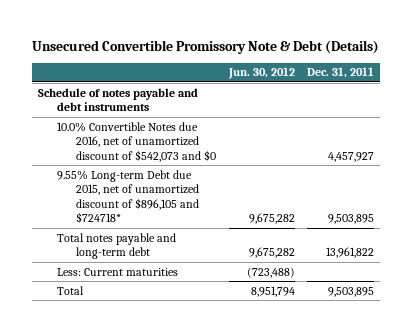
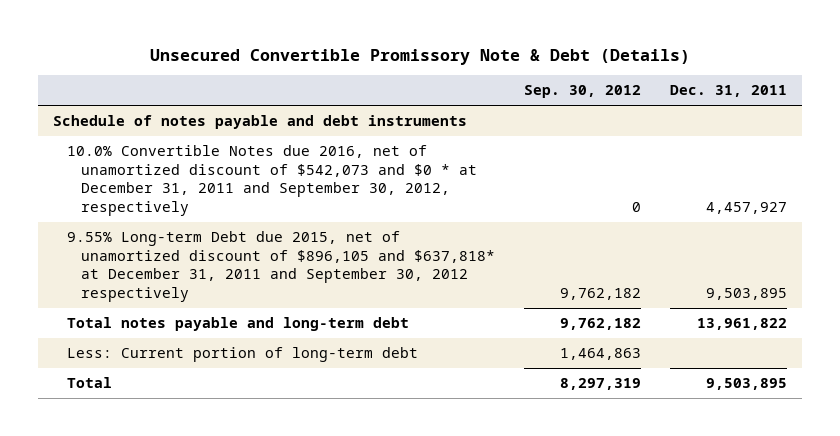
[227,67,295,80] Jun. 30, 2012 -> none
none -> [524,85,642,99] Sep. 30, 2012
[57,121,217,162] 10.0% Convertible Notes due 2016, net of unamortized discount of $542,073 and $0 -> [66,145,477,216] 10.0% Convertible Notes due 2016, net of unamortized discount of $542,073 and $0 * at December 31, 2011 and September 30, 2012, respectively
[57,169,200,224] 9.55% Long-term Debt due 2015, net of unamortized discount of $896,105 and $724718* -> [66,231,495,302] 9.55% Long-term Debt due 2015, net of unamortized discount of $896,105 and $637,818* at December 31, 2011 and September 30, 2012 respectively
[57,267,179,276] Less: Current maturities -> [66,347,418,363] Less: Current portion of long-term debt

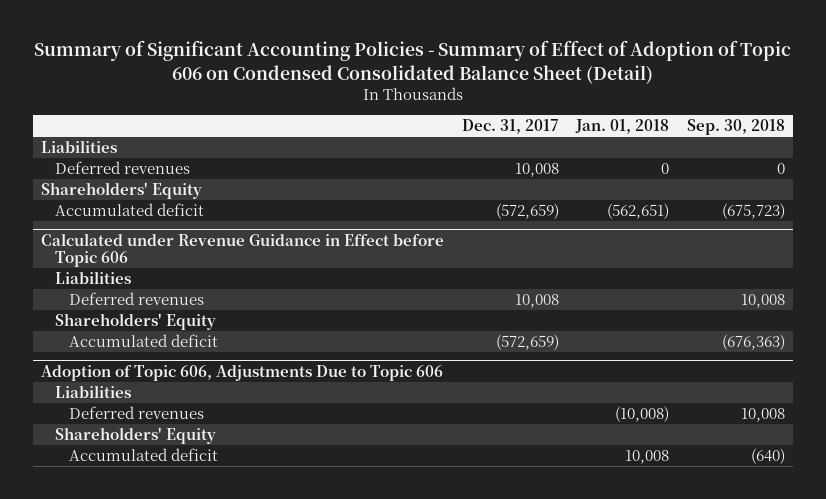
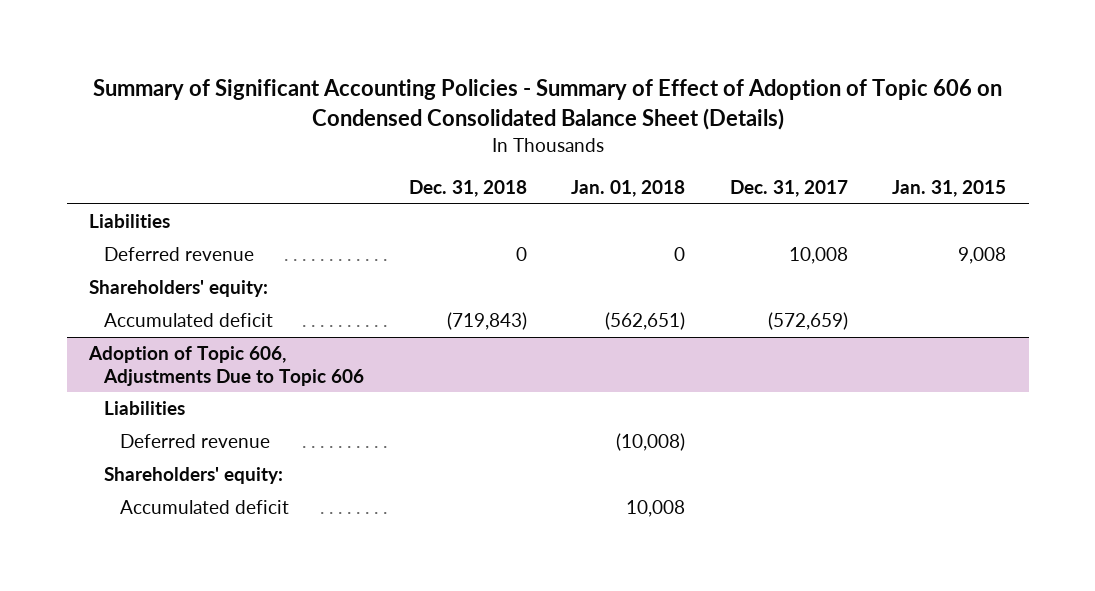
[34,40,792,84] Summary of Significant Accounting Policies - Summary of Effect of Adoption of Topic 606 on Condensed Consolidated Balance Sheet (Detail) -> [92,79,1002,131] Summary of Significant Accounting Policies - Summary of Effect of Adoption of Topic 606 on Condensed Consolidated Balance Sheet (Details)
[686,119,785,136] Sep. 30, 2018 -> none
none -> [408,180,527,198] Dec. 31, 2018
none -> [892,180,1007,198] Jan. 31, 2015
[55,161,191,175] Deferred revenues -> [104,247,255,262] Deferred revenue
[41,182,203,200] Shareholders' Equity -> [88,280,268,298] Shareholders' equity:
[41,232,445,268] Calculated under Revenue Guidance in Effect before Topic 606 -> none
[55,271,132,285] Liabilities -> none
[69,292,205,306] Deferred revenues -> none
[55,313,217,331] Shareholders' Equity -> none
[69,334,219,348] Accumulated deficit -> none
[69,406,205,420] Deferred revenues -> [119,434,270,449] Deferred revenue
[55,427,217,445] Shareholders' Equity -> [104,467,284,485] Shareholders' equity:

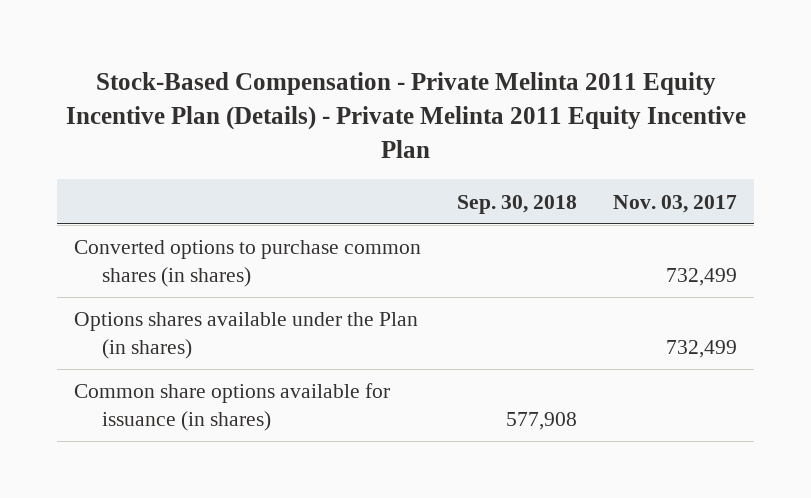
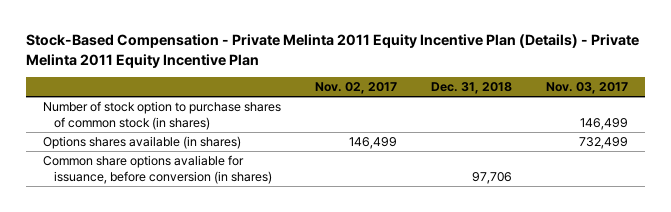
[457,194,578,214] Sep. 30, 2018 -> none
none -> [315,82,398,95] Nov. 02, 2017
none -> [431,82,513,95] Dec. 31, 2018
[74,240,422,288] Converted options to purchase common shares (in shares) -> [43,101,282,131] Number of stock option to purchase shares of common stock (in shares)
[665,268,737,287] 732,499 -> [580,118,629,131] 146,499
[74,312,419,360] Options shares available under the Plan (in shares) -> [43,136,242,150] Options shares available (in shares)
[74,383,391,432] Common share options available for issuance (in shares) -> [43,155,273,185] Common share options avaliable for issuance, before conversion (in shares)

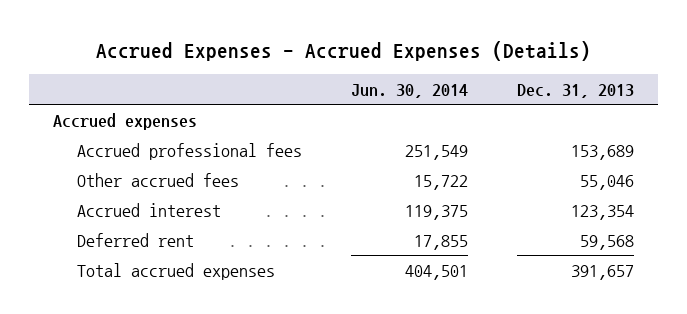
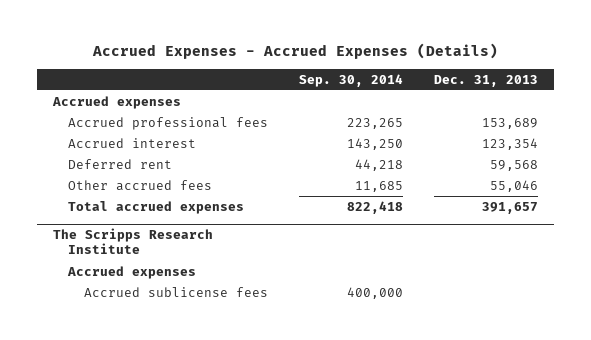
[351,84,469,99] Jun. 30, 2014 -> none
none -> [299,73,404,87] Sep. 30, 2014
[77,172,240,187] Other accrued fees -> [68,179,213,191] Other accrued fees
none -> [52,228,213,255] The Scripps Research Institute
none -> [67,265,197,279] Accrued expenses
none -> [83,286,268,297] Accrued sublicense fees

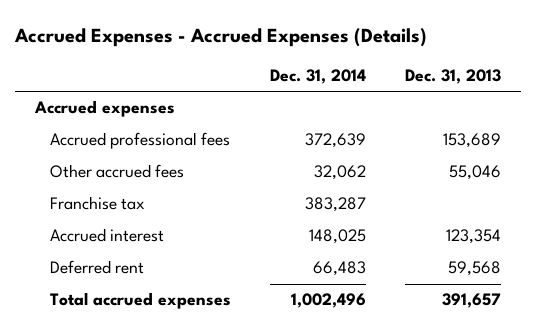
[299,73,404,87] Sep. 30, 2014 -> none
none -> [269,68,366,84] Dec. 31, 2014
[68,179,213,191] Other accrued fees -> [49,164,184,179] Other accrued fees
none -> [49,196,145,211] Franchise tax
[52,228,213,255] The Scripps Research Institute -> none
[67,265,197,279] Accrued expenses -> none
[83,286,268,297] Accrued sublicense fees -> none

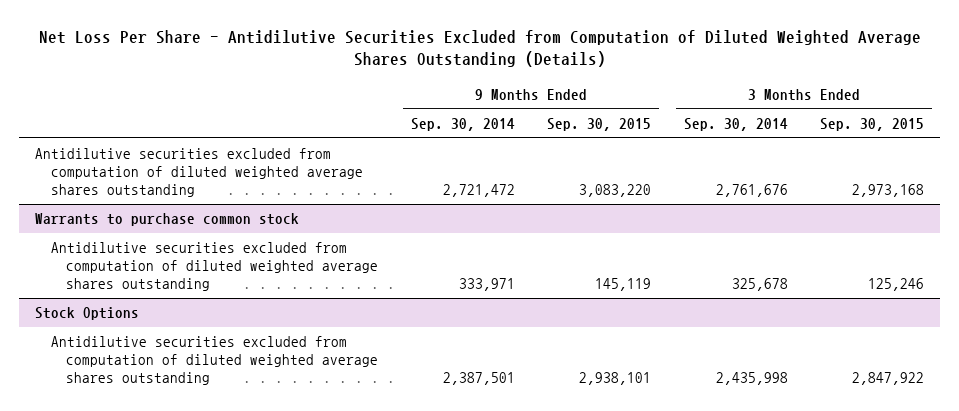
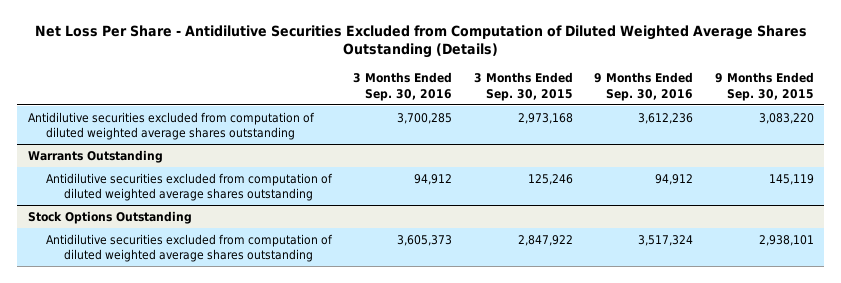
[410,117,515,131] Sep. 30, 2014 -> none
[683,117,788,131] Sep. 30, 2014 -> none
none -> [353,72,453,101] 3 Months Ended Sep. 30, 2016
none -> [594,72,694,101] 9 Months Ended Sep. 30, 2016
[34,213,299,227] Warrants to purchase common stock -> [27,150,163,164] Warrants Outstanding
[34,307,139,321] Stock Options -> [27,211,192,225] Stock Options Outstanding

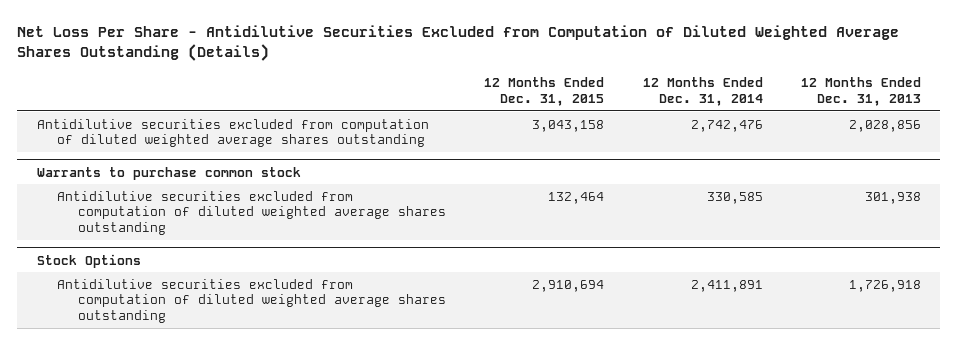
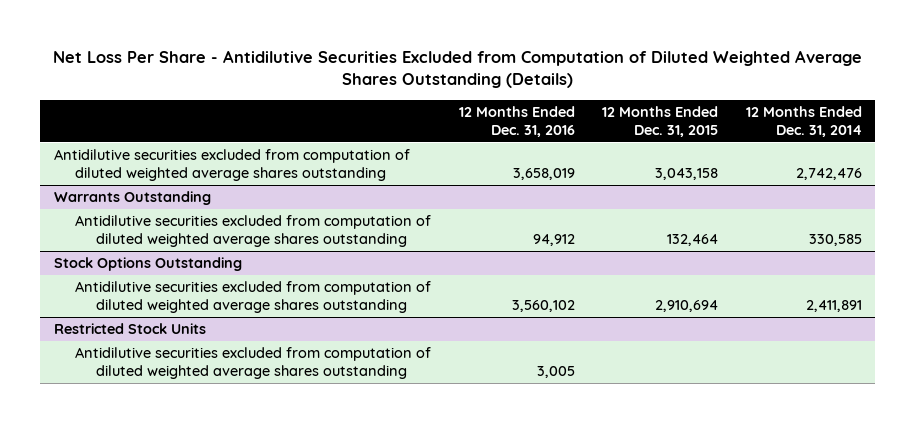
[800,77,921,106] 12 Months Ended Dec. 31, 2013 -> none
none -> [458,105,575,138] 12 Months Ended Dec. 31, 2016
[36,166,301,180] Warrants to purchase common stock -> [53,190,211,205] Warrants Outstanding
[36,253,141,268] Stock Options -> [53,256,242,271] Stock Options Outstanding
none -> [53,322,206,334] Restricted Stock Units
none -> [75,346,432,380] Antidilutive securities excluded from computation of diluted weighted average shares outstanding

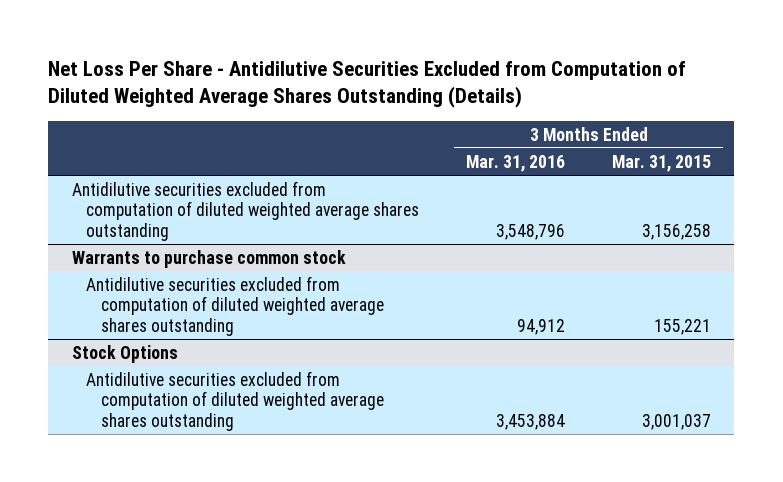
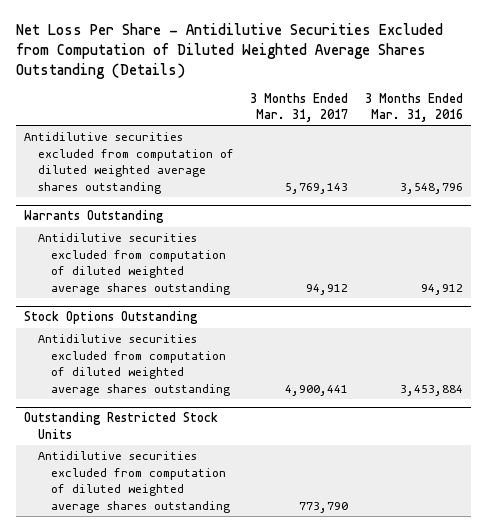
[612,154,712,172] Mar. 31, 2015 -> none
none -> [250,92,349,123] 3 Months Ended Mar. 31, 2017
[71,249,346,268] Warrants to purchase common stock -> [23,210,164,224] Warrants Outstanding
[71,344,178,363] Stock Options -> [23,311,198,325] Stock Options Outstanding
none -> [23,412,218,439] Outstanding Restricted Stock Units
none -> [37,451,231,513] Antidilutive securities excluded from computation of diluted weighted average shares outstanding

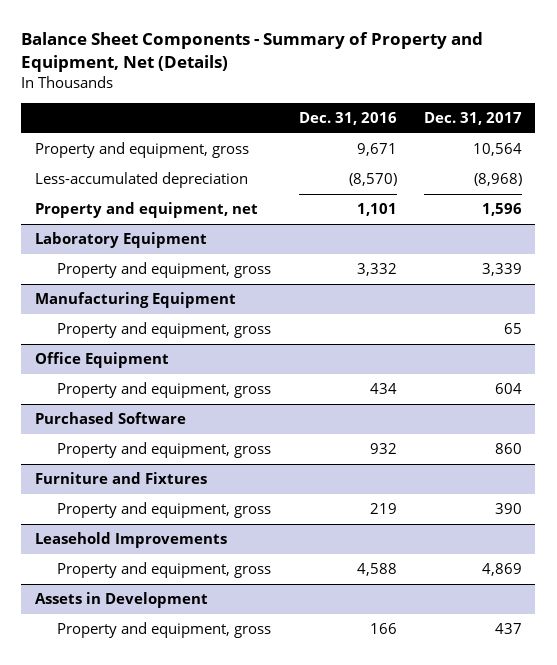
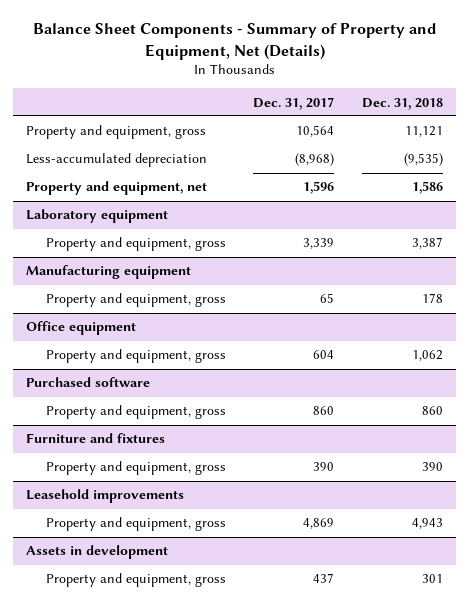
[298,111,397,125] Dec. 31, 2016 -> none
none -> [361,97,443,110] Dec. 31, 2018
[35,232,208,249] Laboratory Equipment -> [26,209,169,224] Laboratory equipment
[35,292,237,309] Manufacturing Equipment -> [26,265,192,280] Manufacturing equipment
[35,352,170,369] Office Equipment -> [26,321,137,336] Office equipment
[35,412,187,425] Purchased Software -> [26,377,151,388] Purchased software
[35,472,208,485] Furniture and Fixtures -> [26,433,166,444] Furniture and fixtures
[35,532,228,549] Leasehold Improvements -> [26,489,185,504] Leasehold improvements
[35,592,209,609] Assets in Development -> [26,545,169,560] Assets in development

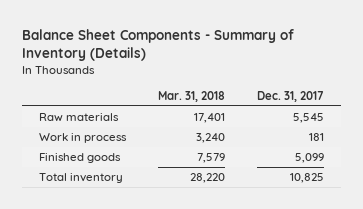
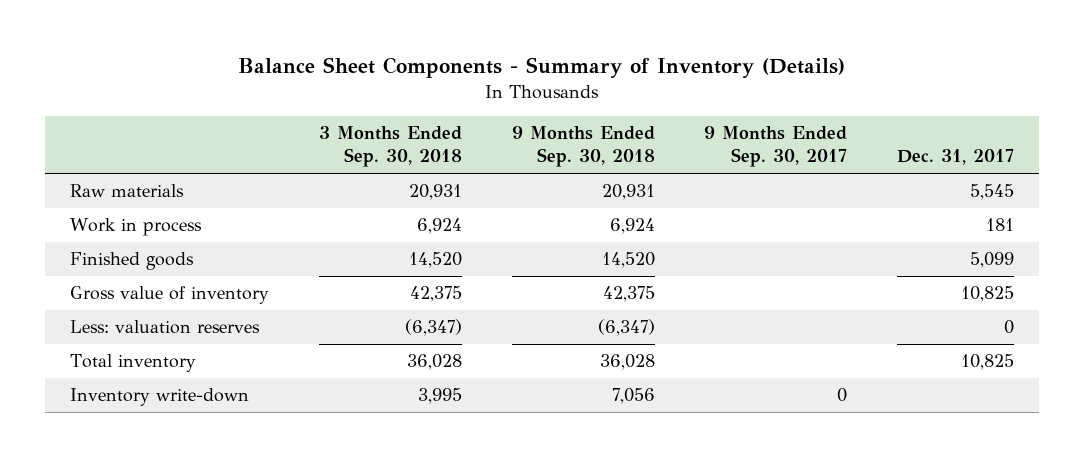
[157,90,225,102] Mar. 31, 2018 -> none
none -> [318,126,462,168] 3 Months Ended Sep. 30, 2018
none -> [511,126,655,168] 9 Months Ended Sep. 30, 2018
none -> [704,126,848,168] 9 Months Ended Sep. 30, 2017
none -> [70,286,270,305] Gross value of inventory
none -> [70,320,261,335] Less: valuation reserves
none -> [70,388,250,407] Inventory write-down

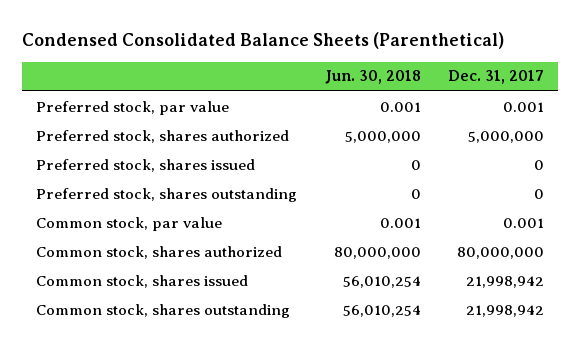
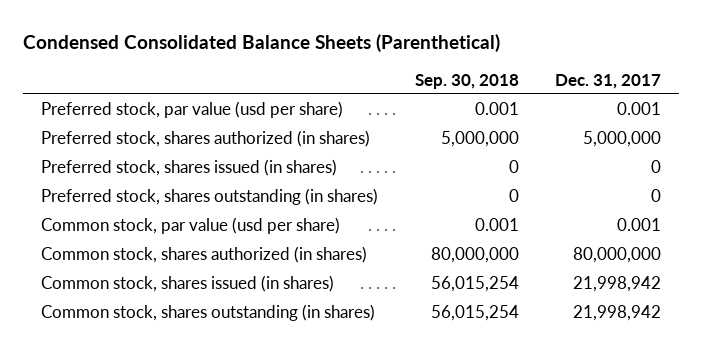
[324,70,421,85] Jun. 30, 2018 -> none
none -> [414,73,519,89] Sep. 30, 2018
[36,100,230,115] Preferred stock, par value -> [41,101,344,119] Preferred stock, par value (usd per share)
[36,129,290,143] Preferred stock, shares authorized -> [41,130,371,148] Preferred stock, shares authorized (in shares)
[36,158,256,172] Preferred stock, shares issued -> [41,159,338,177] Preferred stock, shares issued (in shares)
[36,187,298,202] Preferred stock, shares outstanding -> [41,188,379,206] Preferred stock, shares outstanding (in shares)
[36,216,223,231] Common stock, par value -> [41,217,341,235] Common stock, par value (usd per share)
[36,245,283,259] Common stock, shares authorized -> [41,246,368,264] Common stock, shares authorized (in shares)
[36,274,249,288] Common stock, shares issued -> [41,275,335,293] Common stock, shares issued (in shares)
[36,303,291,318] Common stock, shares outstanding -> [41,304,376,322] Common stock, shares outstanding (in shares)

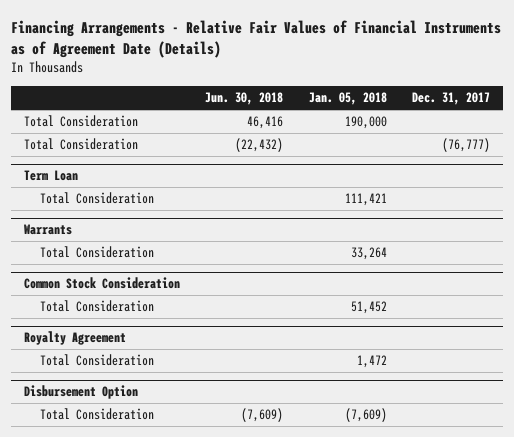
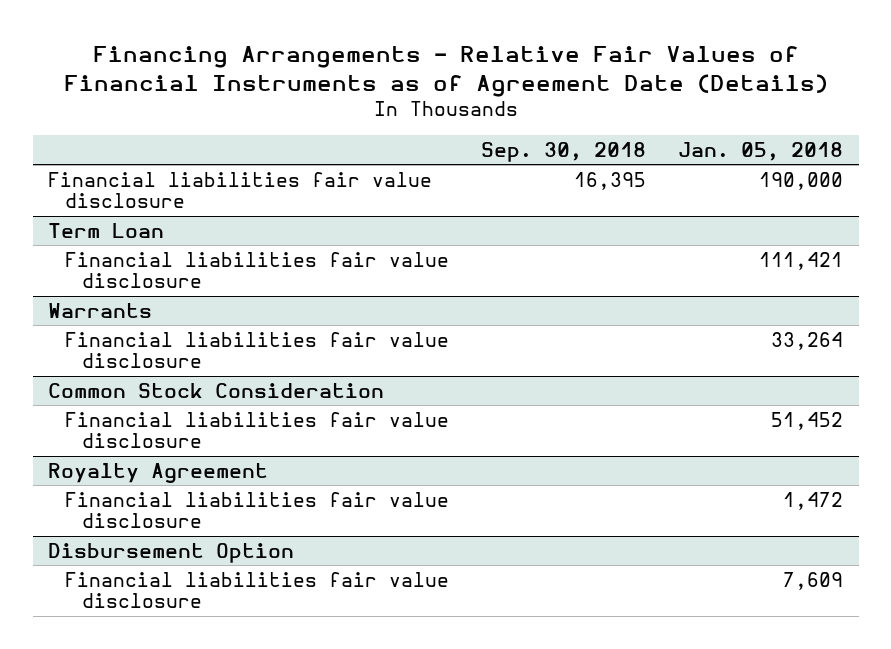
[205,92,284,106] Jun. 30, 2018 -> none
[412,92,491,106] Dec. 31, 2017 -> none
none -> [481,141,647,162] Sep. 30, 2018
[24,138,139,151] Total Consideration -> none
[24,115,139,128] Total Consideration -> [48,171,433,209] Financial liabilities fair value disclosure
[40,192,155,205] Total Consideration -> [65,251,450,289] Financial liabilities fair value disclosure
[40,246,155,259] Total Consideration -> [65,331,450,369] Financial liabilities fair value disclosure
[40,300,155,313] Total Consideration -> [65,411,450,449] Financial liabilities fair value disclosure
[40,354,155,367] Total Consideration -> [65,491,450,529] Financial liabilities fair value disclosure
[40,408,155,421] Total Consideration -> none
none -> [65,571,450,609] Financial liabilities fair value disclosure

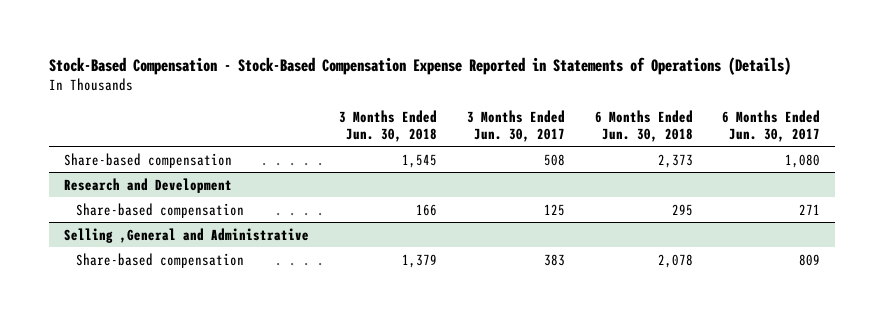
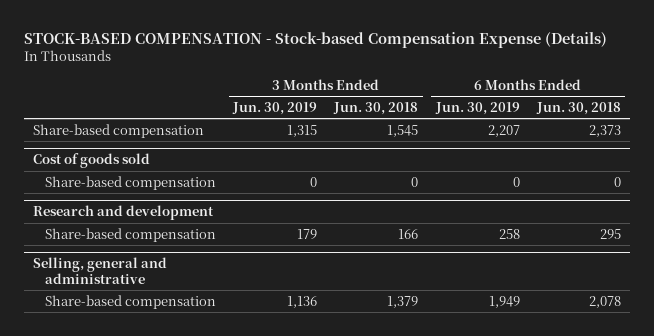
[48,57,791,76] Stock-Based Compensation - Stock-Based Compensation Expense Reported in Statements of Operations (Details) -> [24,32,608,49] STOCK-BASED COMPENSATION - Stock-based Compensation Expense (Details)
[466,110,565,143] 3 Months Ended Jun. 30, 2017 -> none
[722,110,821,143] 6 Months Ended Jun. 30, 2017 -> none
none -> [232,101,318,115] Jun. 30, 2019
none -> [434,101,520,115] Jun. 30, 2019
none -> [32,153,150,169] Cost of goods sold
none -> [44,175,216,190] Share-based compensation
[63,177,232,193] Research and Development -> [32,205,214,221] Research and development
[63,227,309,243] Selling ,General and Administrative -> [32,257,167,284] Selling, general and administrative

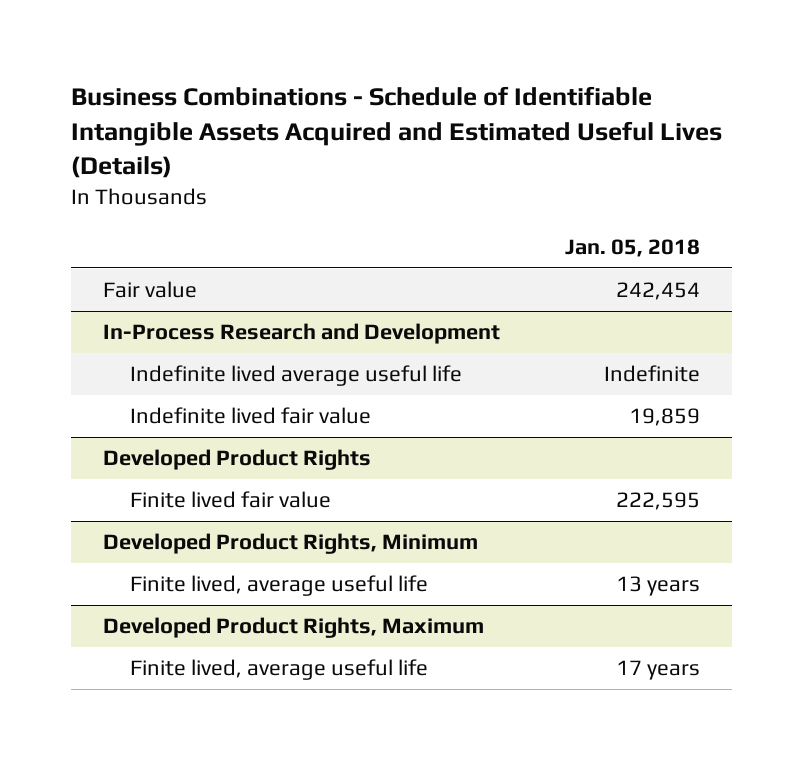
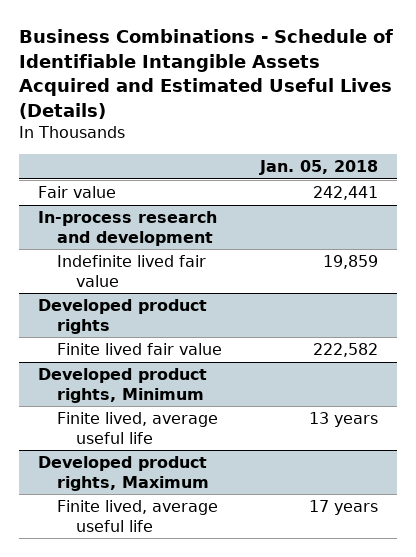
[130,365,463,387] Indefinite lived average useful life -> none
[615,282,700,301] 242,454 -> [313,186,379,201] 242,441
[103,323,501,345] In-Process Research and Development -> [37,211,217,246] In-process research and development
[103,449,372,471] Developed Product Rights -> [37,299,207,334] Developed product rights
[615,492,700,511] 222,595 -> [313,343,379,358] 222,582
[103,533,479,555] Developed Product Rights, Minimum -> [37,368,207,403] Developed product rights, Minimum
[103,617,485,639] Developed Product Rights, Maximum -> [37,456,210,491] Developed product rights, Maximum

